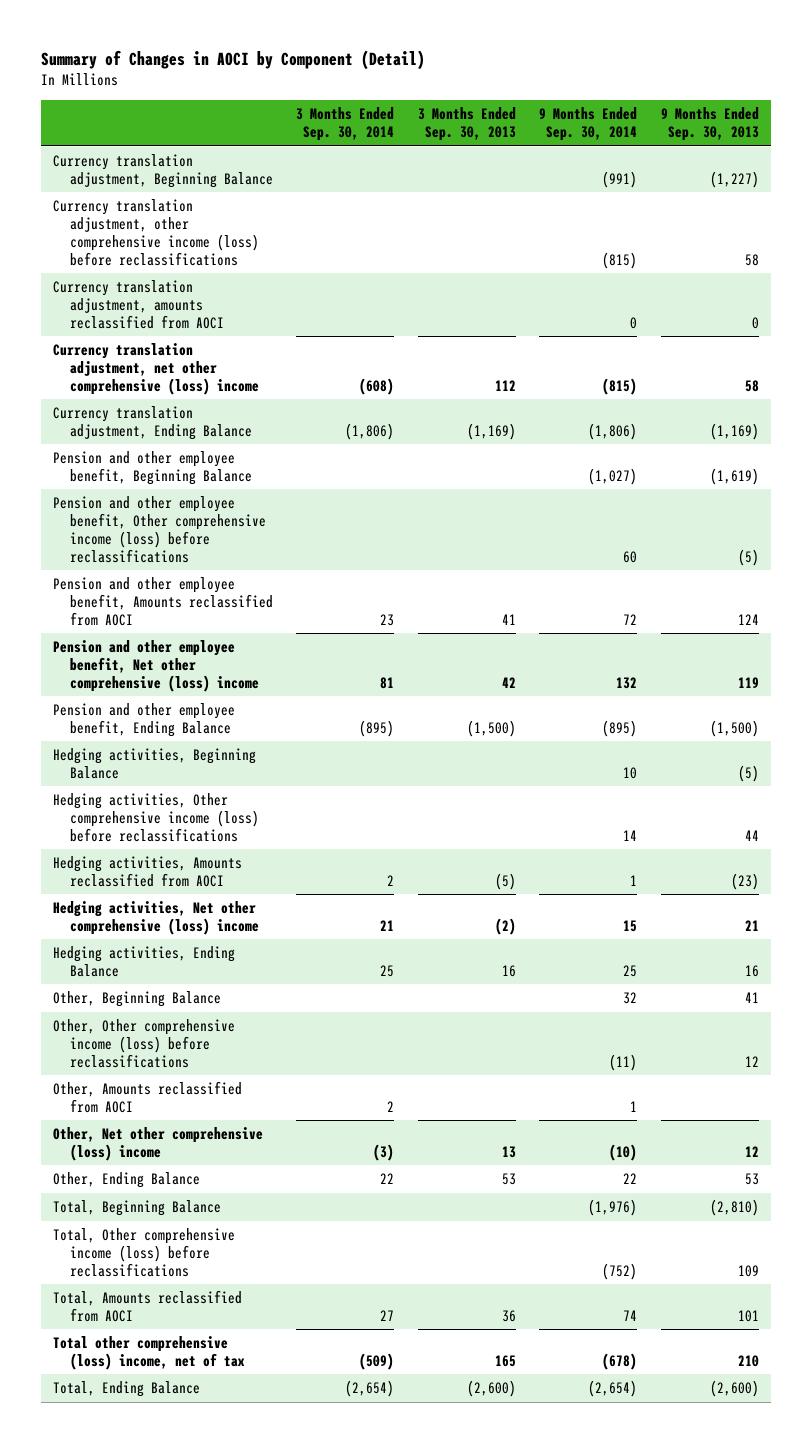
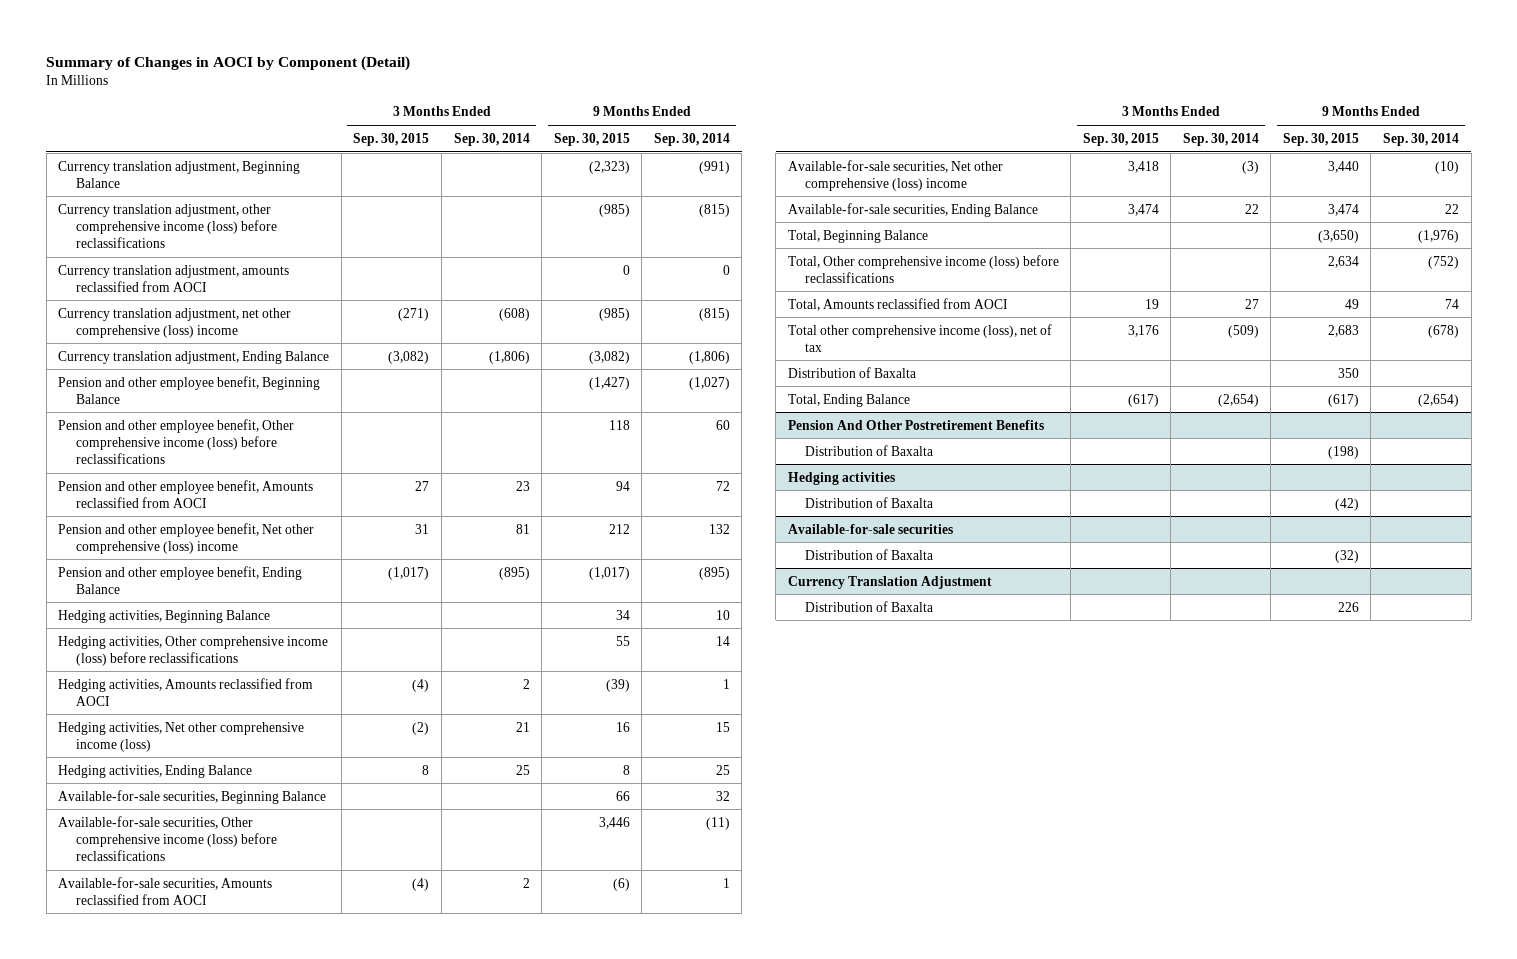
[417,107,516,142] 3 Months Ended Sep. 30, 2013 -> none
[661,107,760,142] 9 Months Ended Sep. 30, 2013 -> none
none -> [353,132,430,146] Sep. 30, 2015
none -> [553,132,630,146] Sep. 30, 2015
[52,901,259,935] Hedging activities, Net other comprehensive (loss) income -> [58,721,305,752] Hedging activities, Net other comprehensive income (loss)
[52,991,221,1008] Other, Beginning Balance -> none
[52,1081,242,1113] Other, Amounts reclassified from AOCI -> none
none -> [58,789,327,804] Available-for-sale securities, Beginning Balance
[52,1019,235,1068] Other, Other comprehensive income (loss) before reclassifications -> [58,815,277,861] Available-for-sale securities, Other comprehensive income (loss) before reclassifications
none -> [58,876,273,905] Available-for-sale securities, Amounts reclassified from AOCI
[52,1127,263,1161] Other, Net other comprehensive (loss) income -> [787,159,1003,191] Available-for-sale securities, Net other comprehensive (loss) income
[52,1172,200,1189] Other, Ending Balance -> [787,202,1038,217] Available-for-sale securities, Ending Balance
[52,1336,245,1370] Total other comprehensive (loss) income, net of tax -> [787,323,1052,352] Total other comprehensive income (loss), net of tax
none -> [787,366,916,378] Distribution of Baxalta
none -> [787,419,1044,430] Pension And Other Postretirement Benefits
none -> [805,444,934,456] Distribution of Baxalta
none -> [787,471,895,485] Hedging activities
none -> [805,496,934,508] Distribution of Baxalta
none -> [787,523,953,534] Available-for-sale securities
none -> [805,548,934,560] Distribution of Baxalta
none -> [787,575,992,589] Currency Translation Adjustment
none -> [805,600,934,612] Distribution of Baxalta

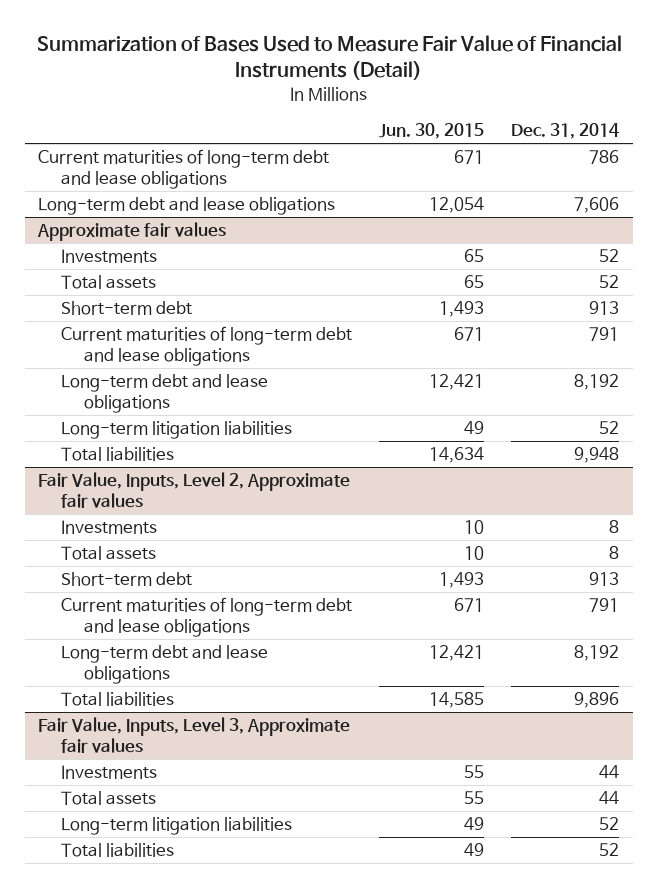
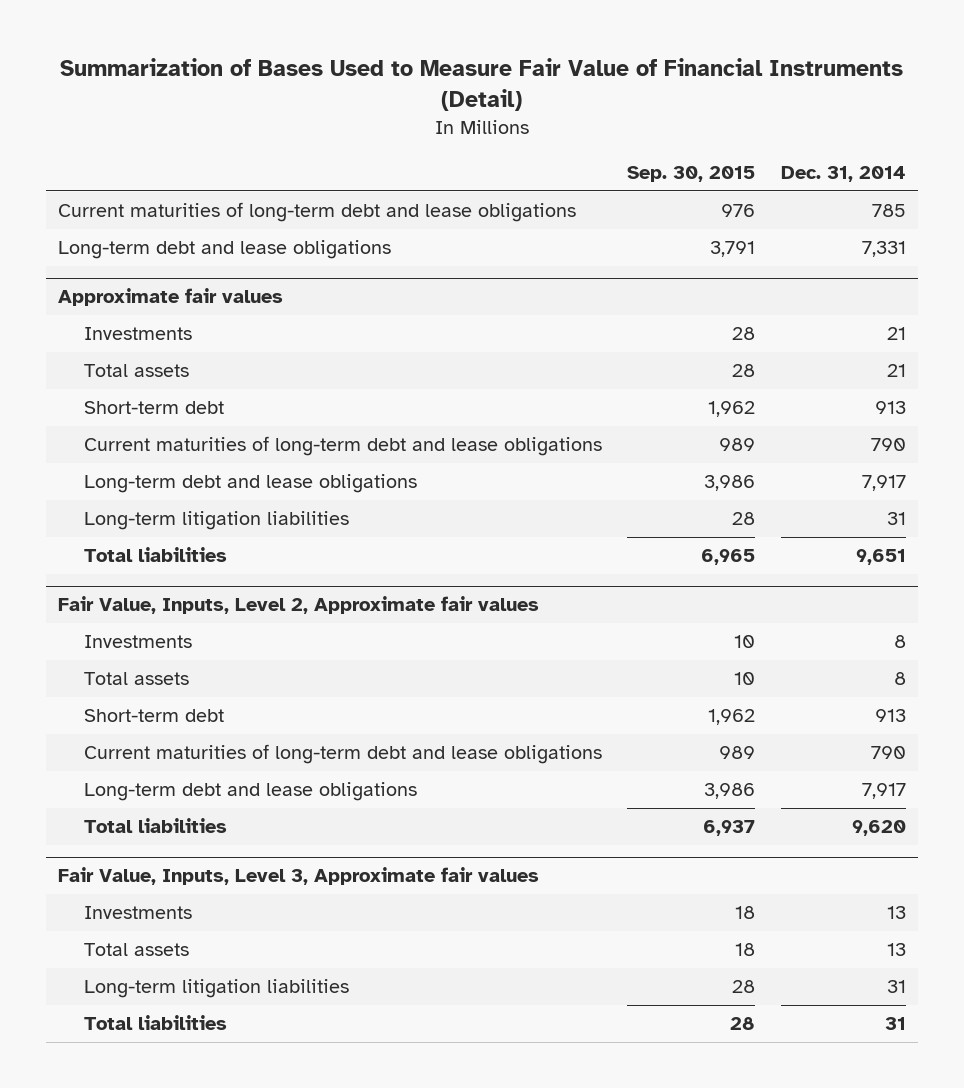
[379,123,485,140] Jun. 30, 2015 -> none
none -> [627,165,756,182] Sep. 30, 2015
[589,149,620,164] 786 -> [871,204,906,218] 785
[574,196,620,213] 7,606 -> [861,241,906,258] 7,331
[599,248,620,262] 52 -> [886,327,906,341] 21
[599,274,620,288] 52 -> [886,364,906,378] 21
[589,326,620,341] 791 -> [870,438,906,452] 790
[574,373,620,390] 8,192 -> [861,475,906,492] 7,917
[599,420,620,434] 52 -> [886,512,906,526] 31
[574,446,620,463] 9,948 -> [855,549,906,566] 9,651
[589,597,620,612] 791 -> [870,746,906,760] 790
[574,644,620,661] 8,192 -> [861,783,906,800] 7,917
[574,691,620,708] 9,896 -> [851,820,906,837] 9,620
[599,764,620,778] 44 -> [886,906,906,920] 13
[599,790,620,804] 44 -> [886,943,906,957] 13
[599,816,620,830] 52 -> [886,980,906,994] 31
[599,842,620,856] 52 -> [884,1017,906,1031] 31

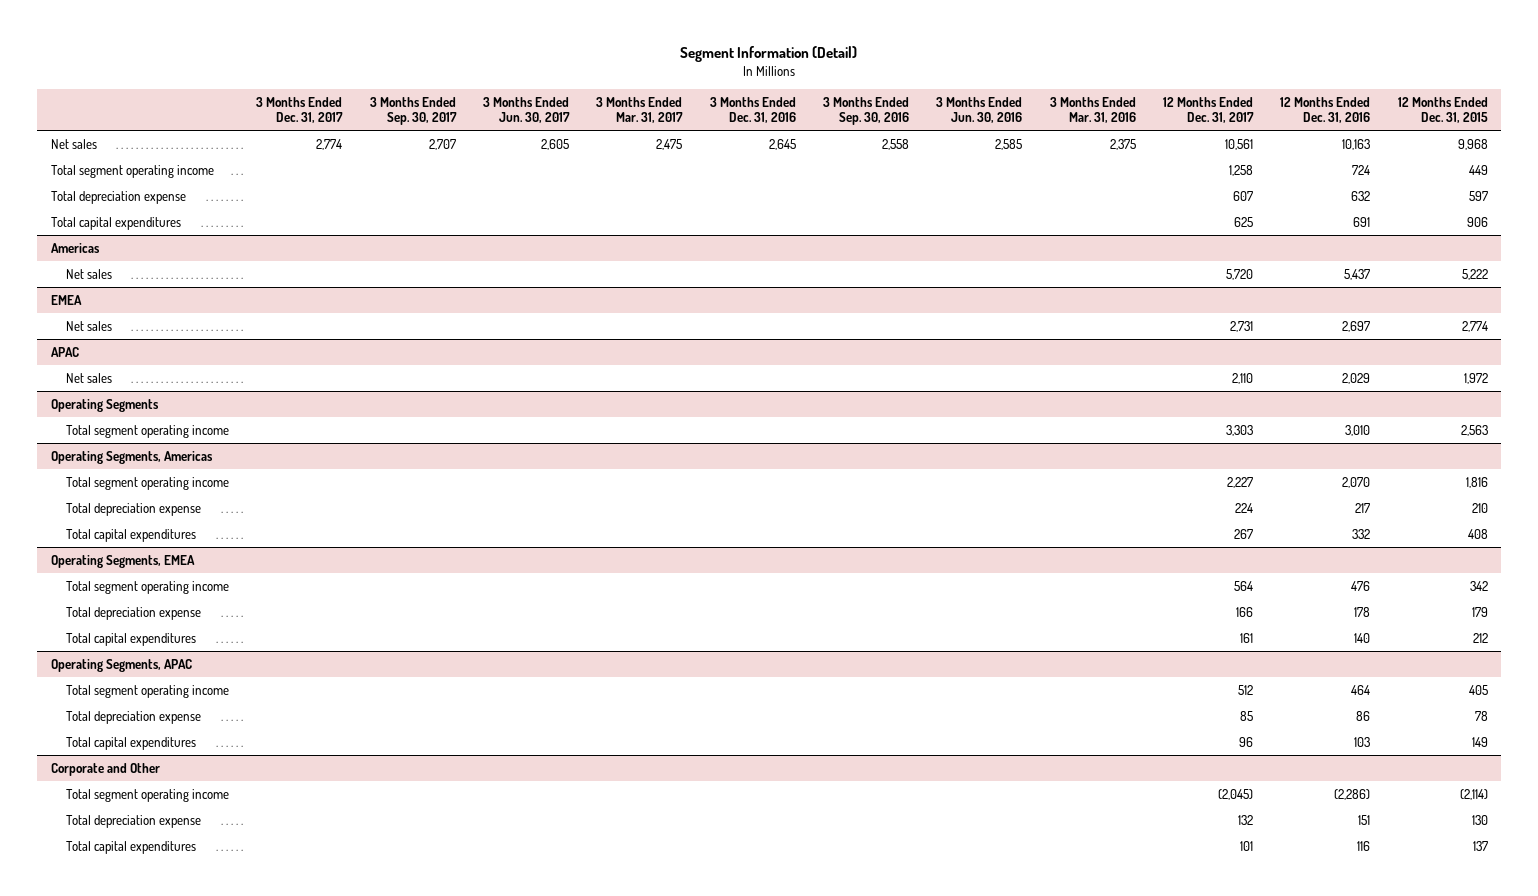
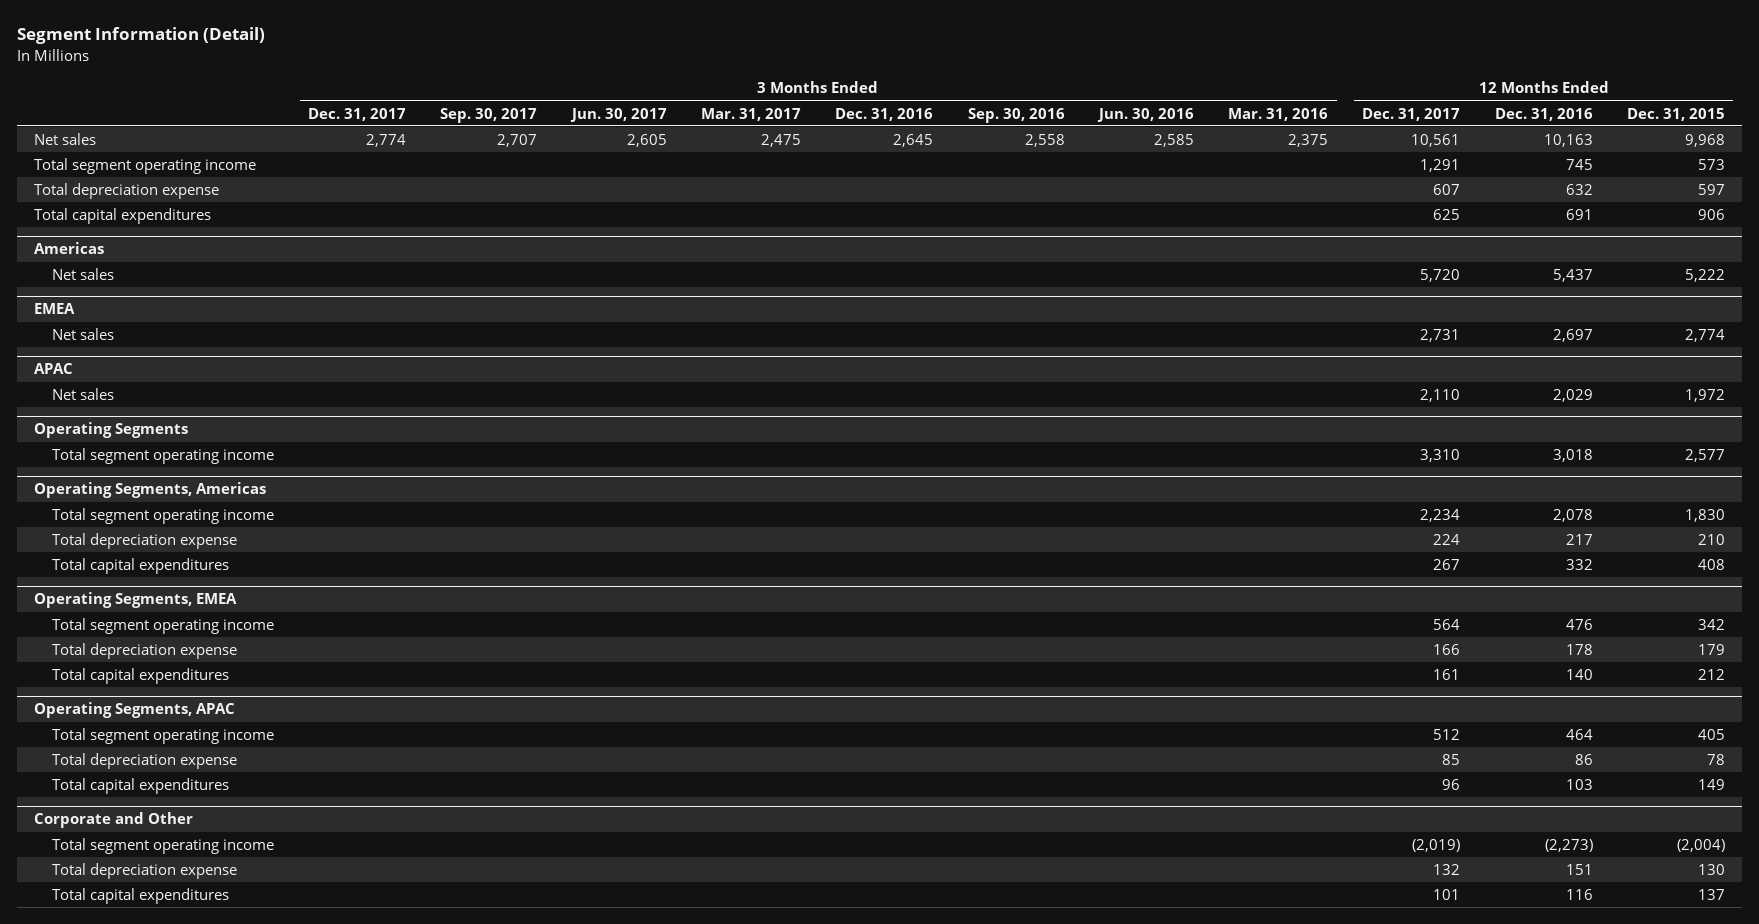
[1228,164,1253,176] 1,258 -> [1420,158,1461,172] 1,291
[1352,164,1371,175] 724 -> [1565,158,1593,170] 745
[1468,164,1488,175] 449 -> [1697,158,1725,170] 573
[1225,424,1253,436] 3,303 -> [1420,448,1461,462] 3,310
[1345,424,1371,436] 3,010 -> [1552,448,1593,462] 3,018
[1460,424,1488,436] 2,563 -> [1684,448,1725,462] 2,577
[1226,476,1253,488] 2,227 -> [1420,508,1461,522] 2,234
[1342,476,1371,488] 2,070 -> [1552,508,1593,522] 2,078
[1465,476,1488,488] 1,816 -> [1684,508,1725,522] 1,830
[1217,788,1253,800] (2,045) -> [1412,838,1461,852] (2,019)
[1334,788,1371,800] (2,286) -> [1544,838,1593,852] (2,273)
[1459,788,1488,800] (2,114) -> [1676,838,1725,852] (2,004)

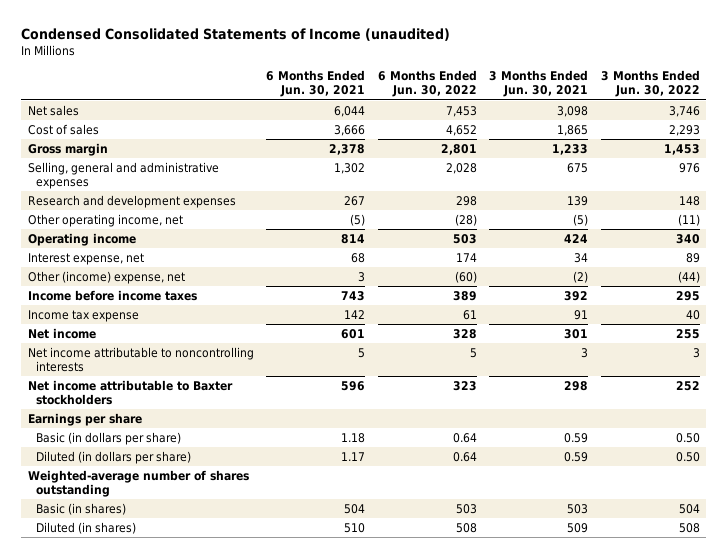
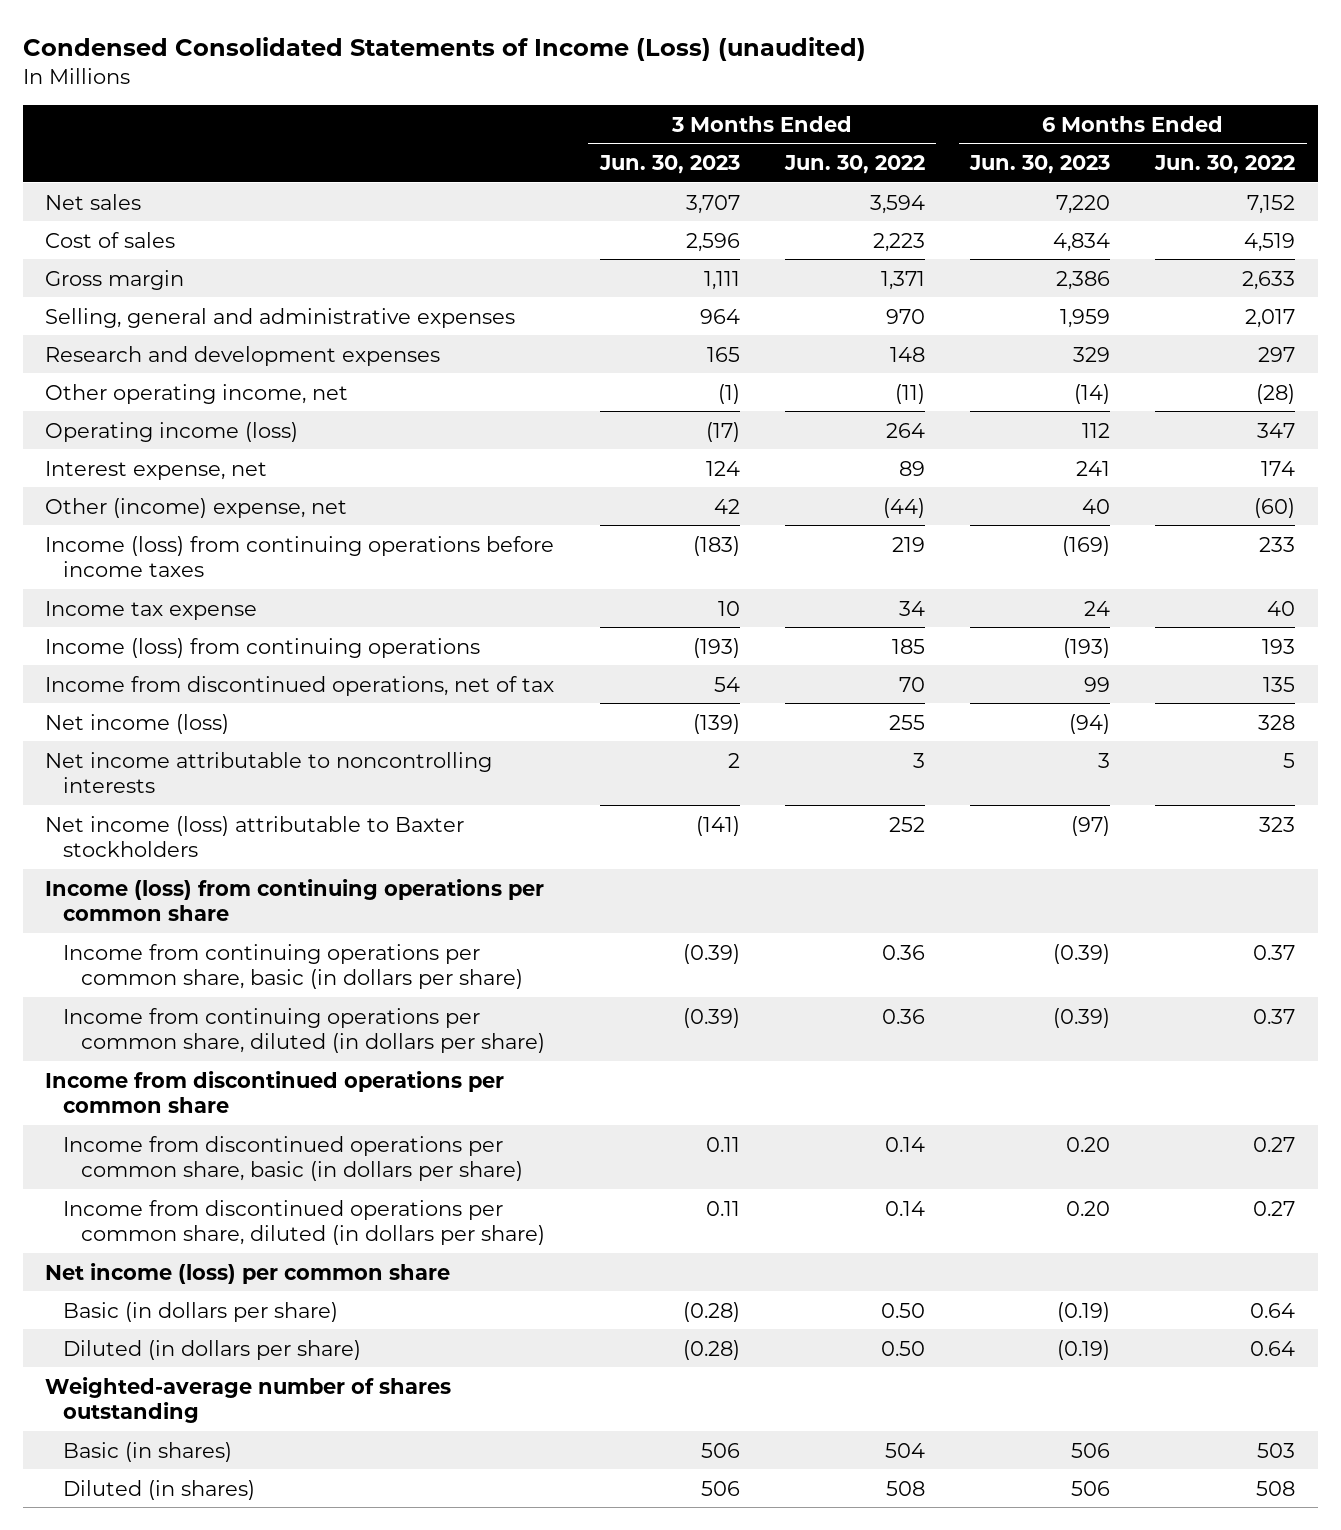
[21,28,451,42] Condensed Consolidated Statements of Income (unaudited) -> [22,36,866,61] Condensed Consolidated Statements of Income (Loss) (unaudited)
[266,70,366,98] 6 Months Ended Jun. 30, 2021 -> none
[489,70,589,98] 3 Months Ended Jun. 30, 2021 -> none
none -> [598,154,740,174] Jun. 30, 2023
none -> [969,154,1111,174] Jun. 30, 2023
[445,105,477,117] 7,453 -> [1247,194,1296,214] 7,152
[668,105,700,117] 3,746 -> [869,194,925,214] 3,594
[445,124,477,136] 4,652 -> [1244,232,1296,252] 4,519
[668,124,700,136] 2,293 -> [872,232,925,252] 2,223
[440,143,477,155] 2,801 -> [1242,270,1296,290] 2,633
[663,143,700,155] 1,453 -> [880,270,925,290] 1,371
[445,162,477,174] 2,028 -> [1245,308,1296,328] 2,017
[678,162,700,173] 976 -> [885,308,925,324] 970
[455,195,477,206] 298 -> [1258,346,1296,362] 297
[27,232,136,246] Operating income -> [45,421,299,442] Operating income (loss)
[452,233,477,244] 503 -> [1257,422,1296,438] 347
[675,233,700,244] 340 -> [885,422,925,438] 264
[27,289,197,301] Income before income taxes -> [45,535,555,578] Income (loss) from continuing operations before income taxes
[452,290,477,301] 389 -> [1259,536,1296,552] 233
[675,290,700,301] 295 -> [891,536,925,552] 219
[462,309,477,320] 61 -> [1267,600,1296,616] 40
[685,309,700,320] 40 -> [898,600,925,616] 34
none -> [45,637,481,658] Income (loss) from continuing operations
none -> [45,675,555,696] Income from discontinued operations, net of tax
[27,327,96,339] Net income -> [45,713,230,734] Net income (loss)
[27,379,233,405] Net income attributable to Baxter stockholders -> [45,815,465,858] Net income (loss) attributable to Baxter stockholders
none -> [45,878,545,922] Income (loss) from continuing operations per common share
none -> [63,943,523,990] Income from continuing operations per common share, basic (in dollars per share)
none -> [63,1007,545,1054] Income from continuing operations per common share, diluted (in dollars per share)
none -> [45,1070,505,1114] Income from discontinued operations per common share
none -> [63,1135,523,1182] Income from discontinued operations per common share, basic (in dollars per share)
none -> [63,1199,545,1246] Income from discontinued operations per common share, diluted (in dollars per share)
[27,412,142,426] Earnings per share -> [45,1262,451,1284] Net income (loss) per common share

